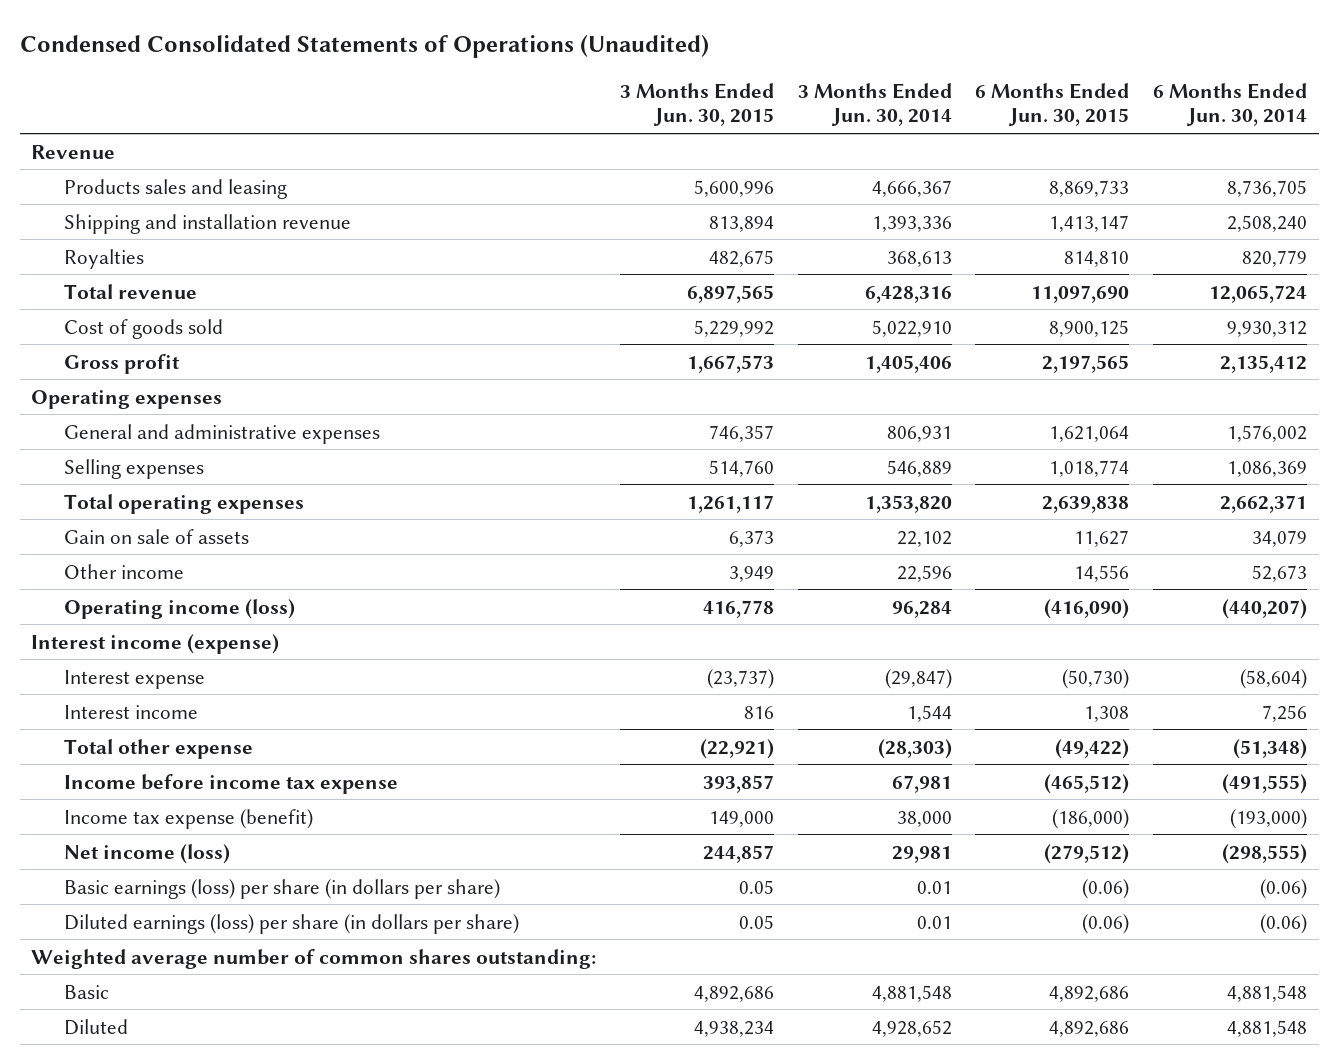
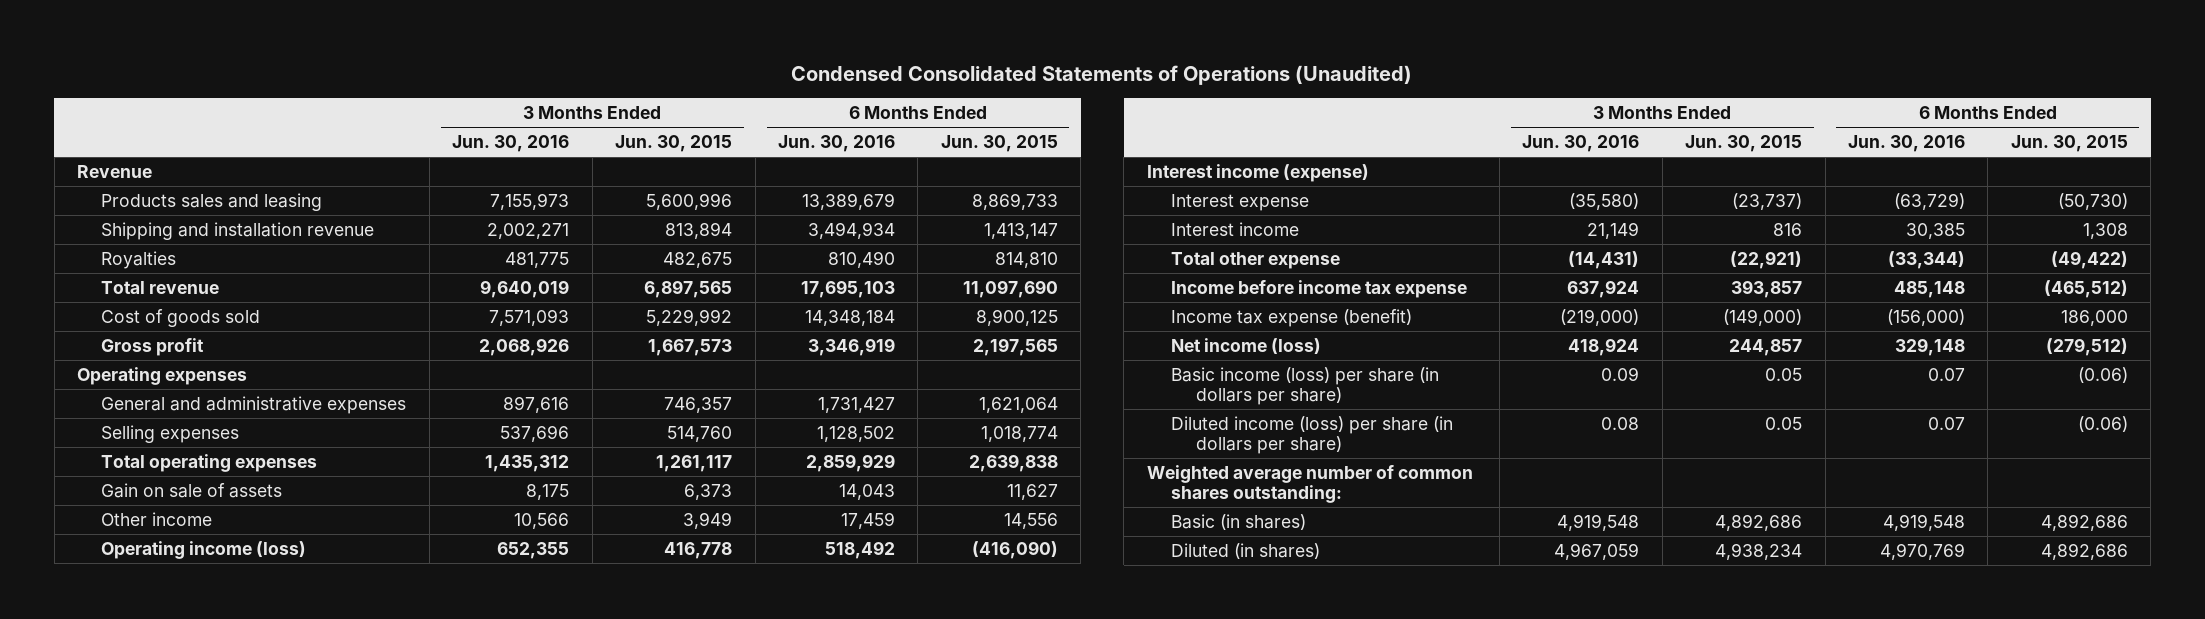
[797,82,952,127] 3 Months Ended Jun. 30, 2014 -> none
[1153,82,1308,127] 6 Months Ended Jun. 30, 2014 -> none
none -> [452,135,570,153] Jun. 30, 2016
none -> [777,135,895,153] Jun. 30, 2016
[709,810,775,827] 149,000 -> [1723,308,1803,326] (149,000)
[1052,808,1130,829] (186,000) -> [2060,309,2128,326] 186,000
[63,878,500,899] Basic earnings (loss) per share (in dollars per share) -> [1171,366,1440,405] Basic income (loss) per share (in dollars per share)
[63,913,519,934] Diluted earnings (loss) per share (in dollars per share) -> [1171,415,1454,454] Diluted income (loss) per share (in dollars per share)
[63,984,109,999] Basic -> [1171,513,1307,530] Basic (in shares)
[63,1018,128,1035] Diluted -> [1171,542,1321,559] Diluted (in shares)

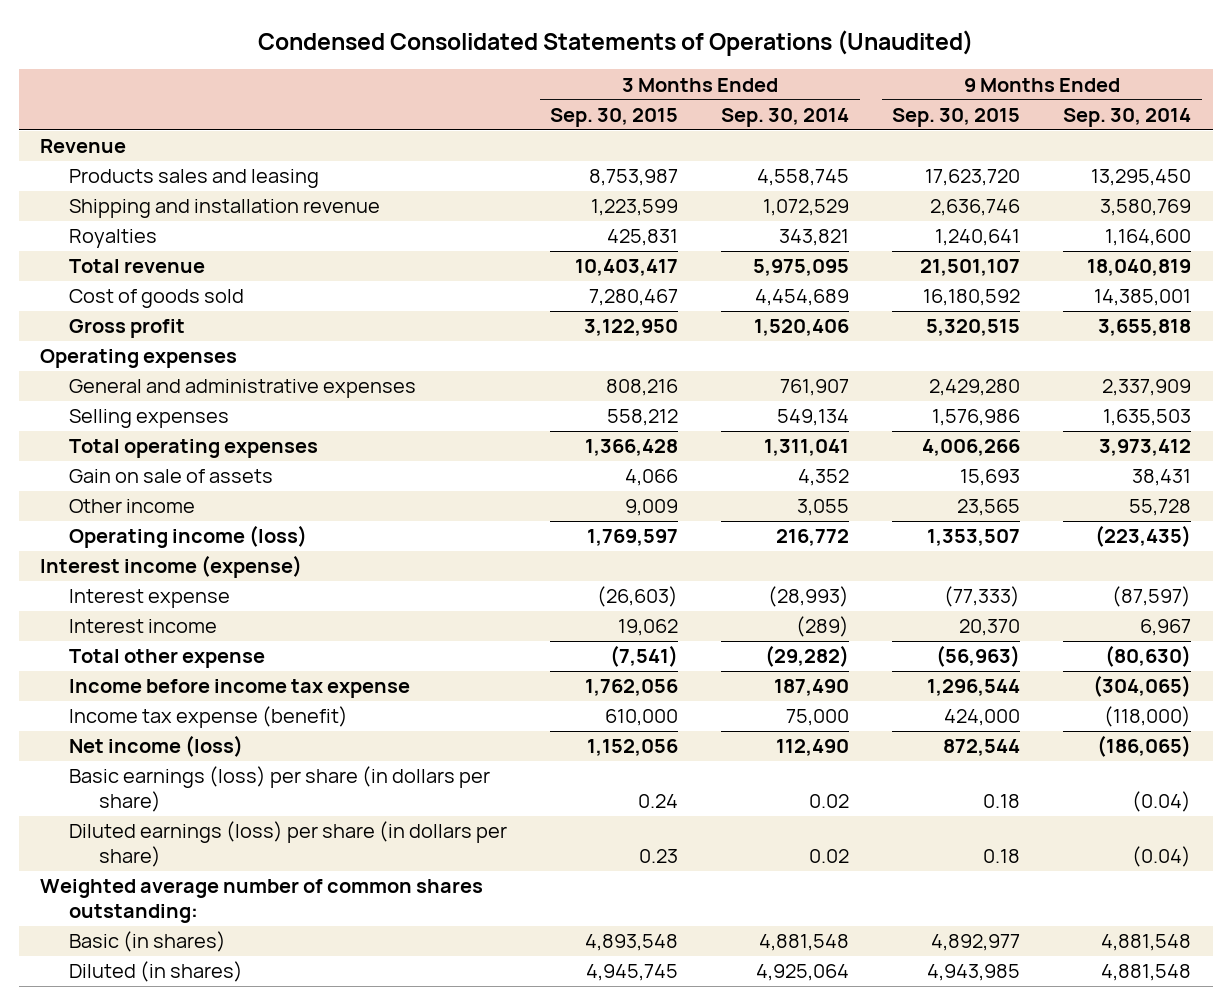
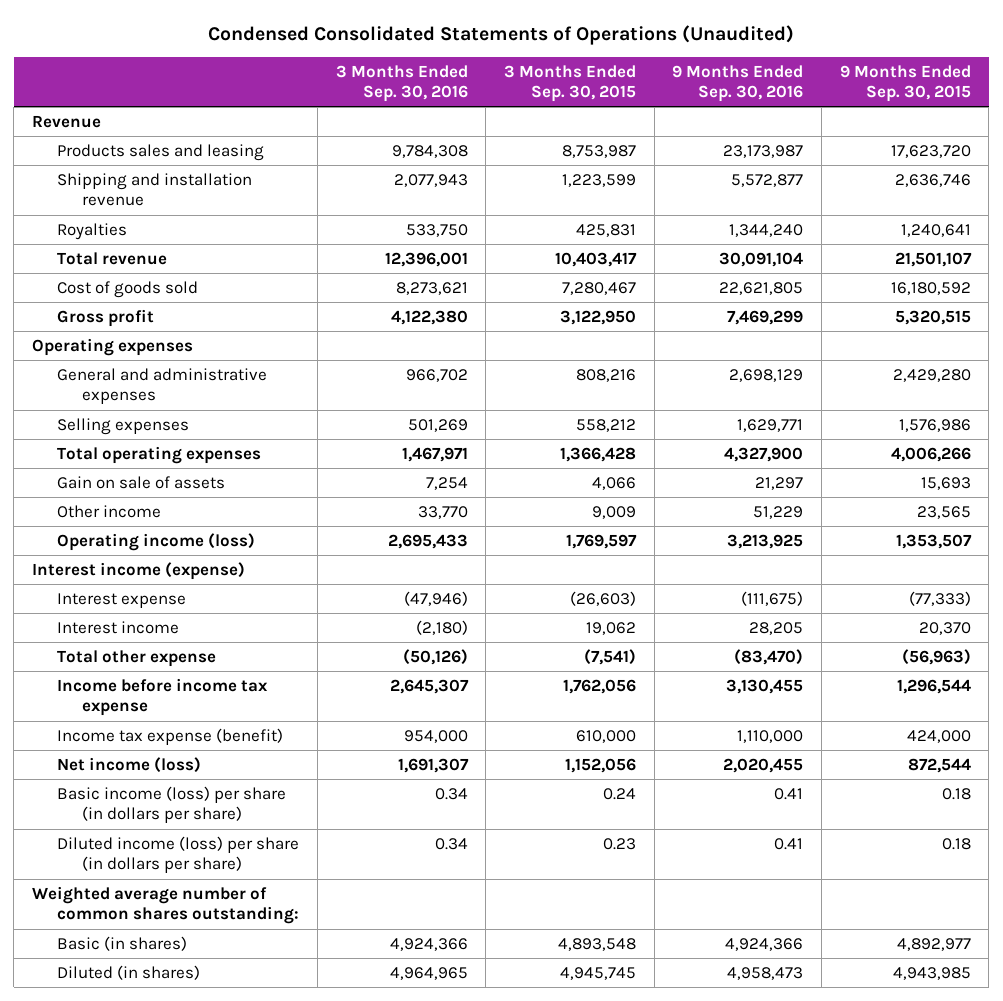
[721,108,850,128] Sep. 30, 2014 -> none
[1063,108,1192,128] Sep. 30, 2014 -> none
none -> [335,64,468,102] 3 Months Ended Sep. 30, 2016
none -> [672,64,804,102] 9 Months Ended Sep. 30, 2016
[69,766,491,813] Basic earnings (loss) per share (in dollars per share) -> [57,785,287,824] Basic income (loss) per share (in dollars per share)
[69,821,508,868] Diluted earnings (loss) per share (in dollars per share) -> [57,835,300,874] Diluted income (loss) per share (in dollars per share)

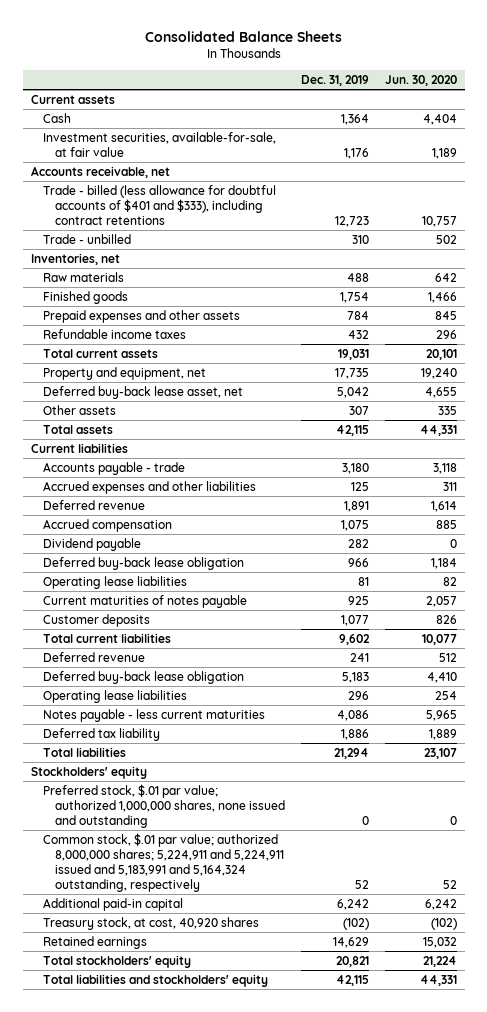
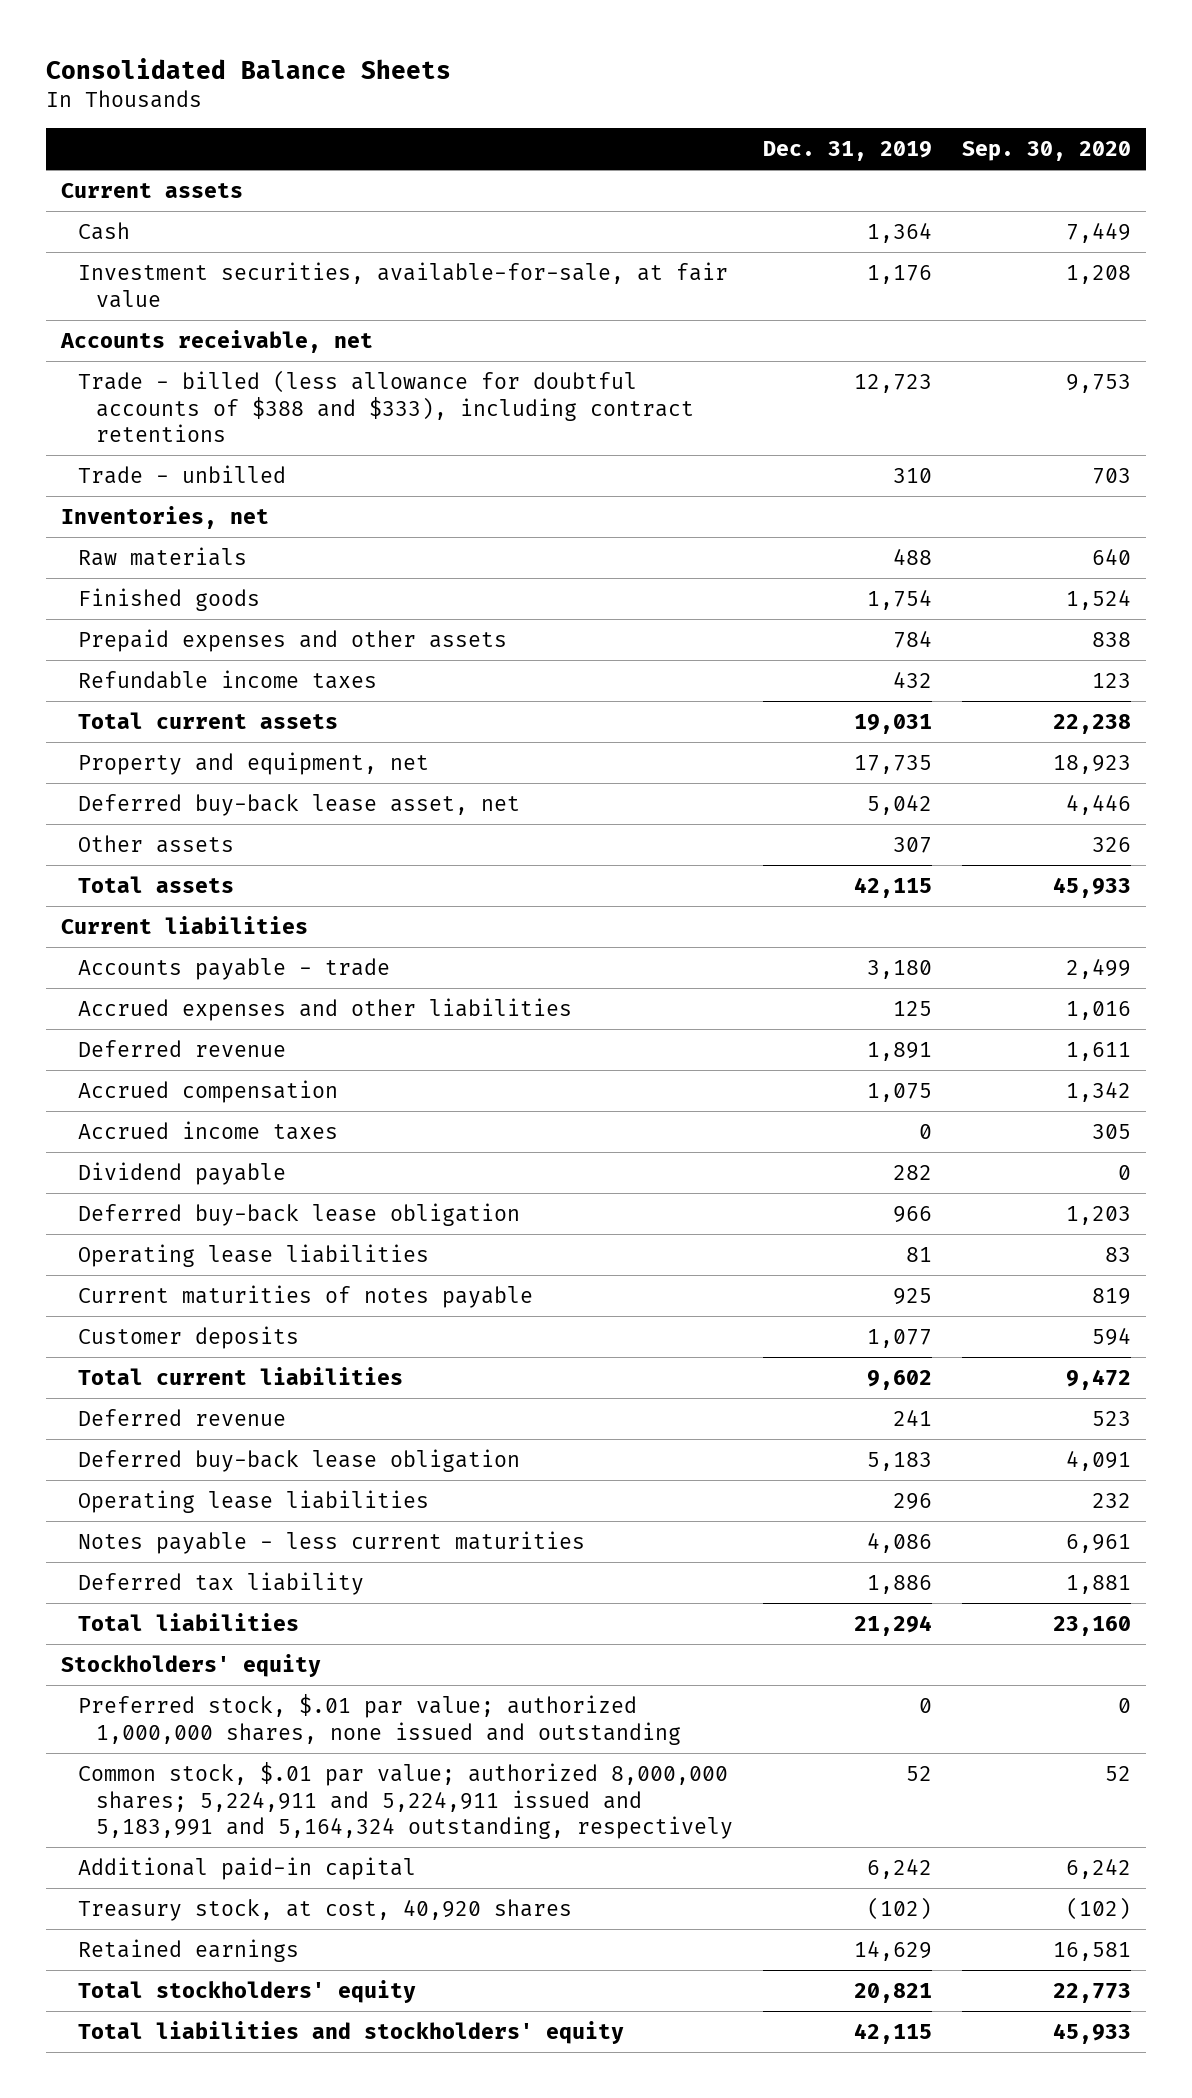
[384,74,457,86] Jun. 30, 2020 -> none
none -> [961,140,1131,161] Sep. 30, 2020
[43,184,277,225] Trade - billed (less allowance for doubtful accounts of $401 and $333), including contract retentions -> [78,370,694,443] Trade - billed (less allowance for doubtful accounts of $388 and $333), including contract retentions
none -> [78,1121,339,1141] Accrued income taxes

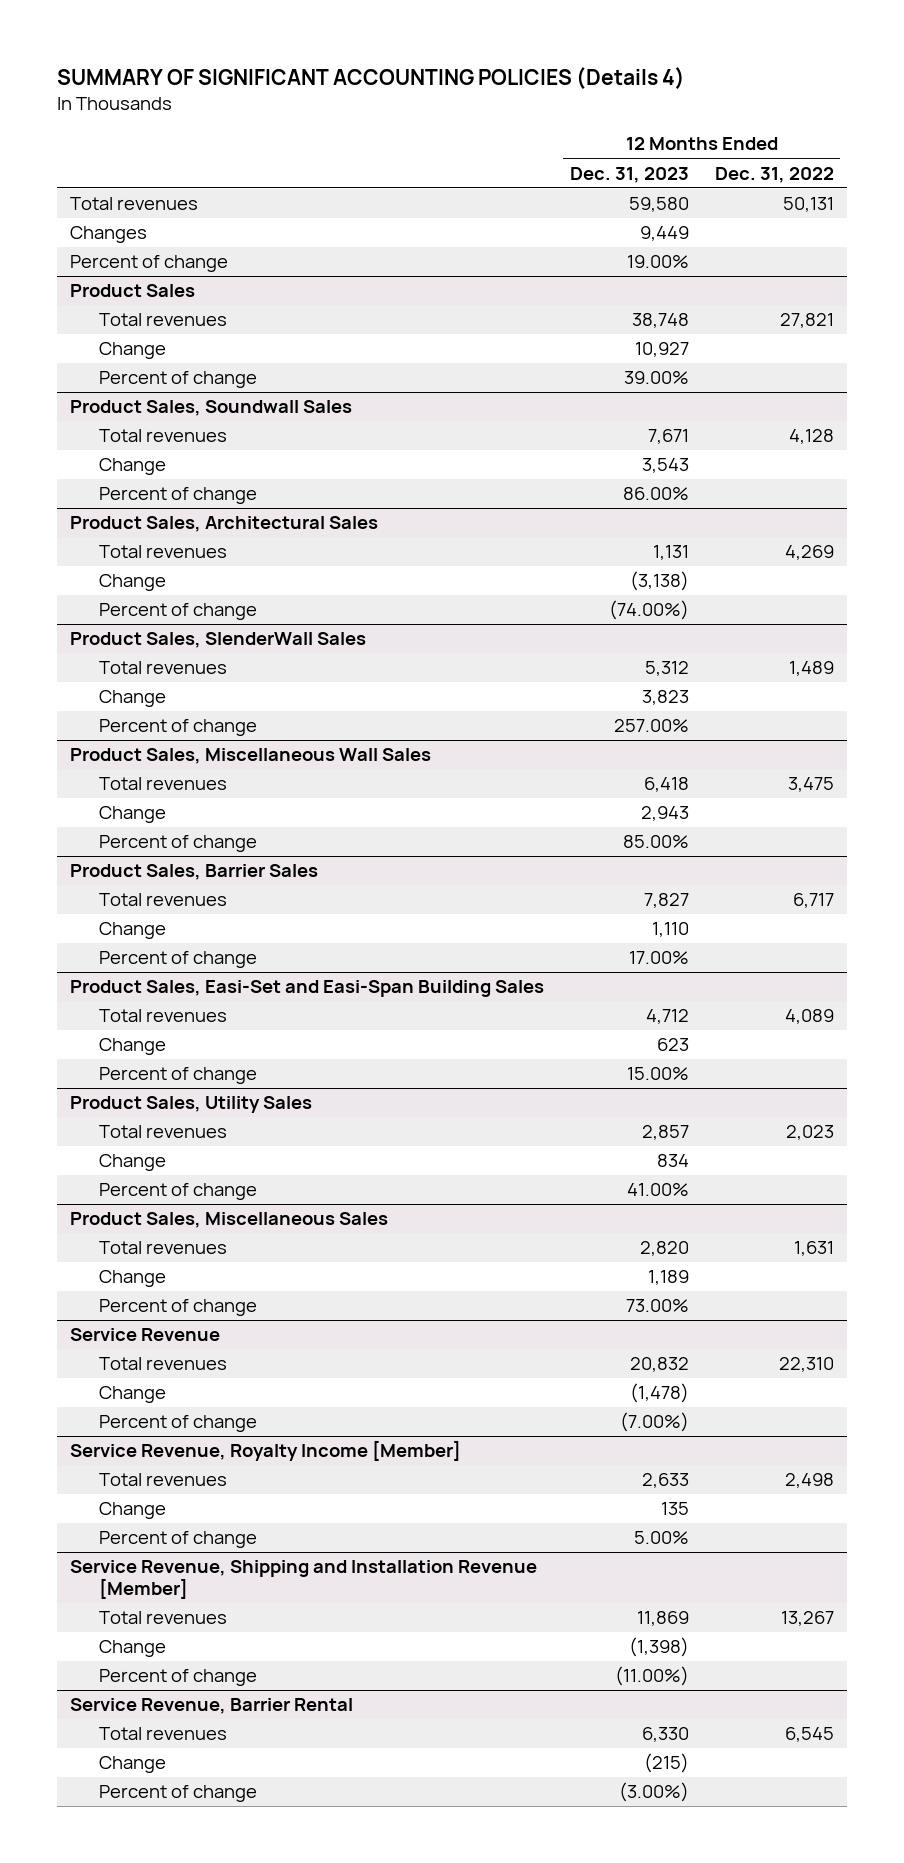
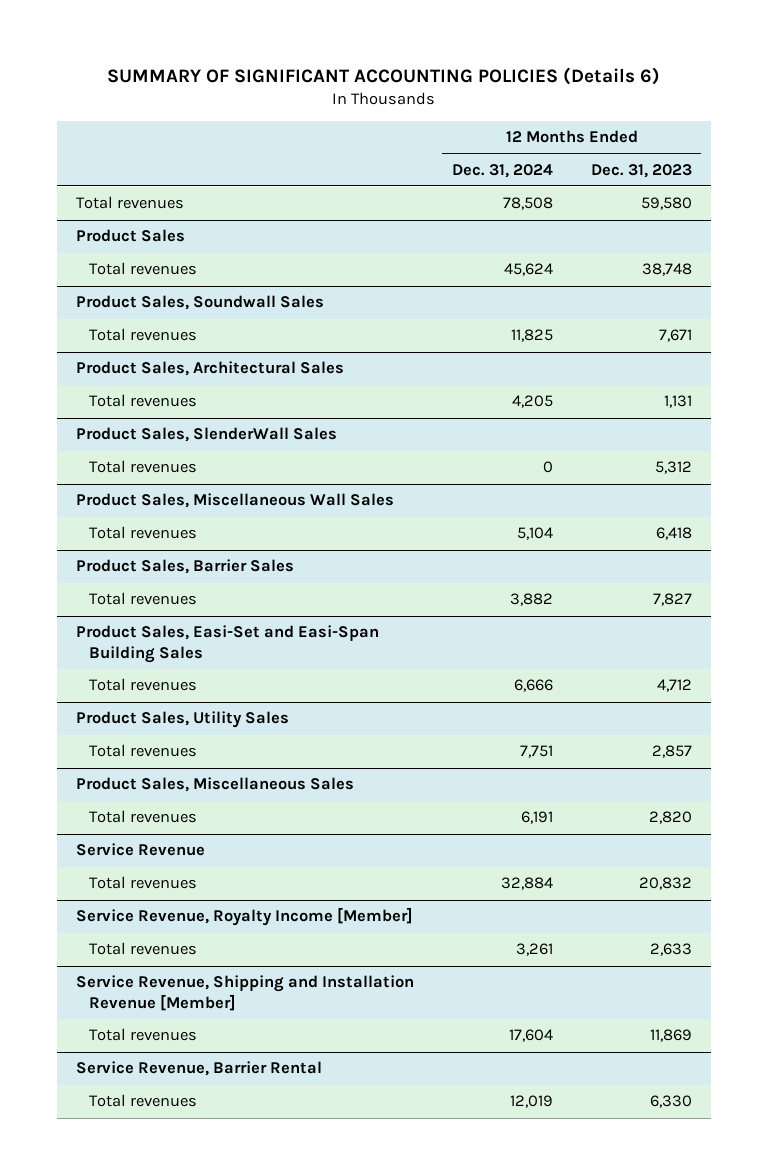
[56,67,685,90] SUMMARY OF SIGNIFICANT ACCOUNTING POLICIES (Details 4) -> [106,67,660,86] SUMMARY OF SIGNIFICANT ACCOUNTING POLICIES (Details 6)
[714,166,834,183] Dec. 31, 2022 -> none
none -> [451,163,553,178] Dec. 31, 2024
[69,226,147,244] Changes -> none
[69,255,228,273] Percent of change -> none
[99,342,167,360] Change -> none
[99,371,258,389] Percent of change -> none
[99,458,167,476] Change -> none
[99,487,258,505] Percent of change -> none
[99,574,167,592] Change -> none
[99,603,258,621] Percent of change -> none
[99,690,167,708] Change -> none
[99,719,258,737] Percent of change -> none
[99,806,167,824] Change -> none
[99,835,258,853] Percent of change -> none
[99,922,167,940] Change -> none
[99,951,258,969] Percent of change -> none
[99,1038,167,1056] Change -> none
[99,1067,258,1085] Percent of change -> none
[99,1154,167,1172] Change -> none
[99,1183,258,1201] Percent of change -> none
[99,1270,167,1288] Change -> none
[99,1299,258,1317] Percent of change -> none
[99,1386,167,1404] Change -> none
[99,1415,258,1433] Percent of change -> none
[99,1502,167,1520] Change -> none
[99,1531,258,1549] Percent of change -> none
[99,1640,167,1658] Change -> none
[99,1669,258,1687] Percent of change -> none
[99,1756,167,1774] Change -> none
[99,1785,258,1803] Percent of change -> none

